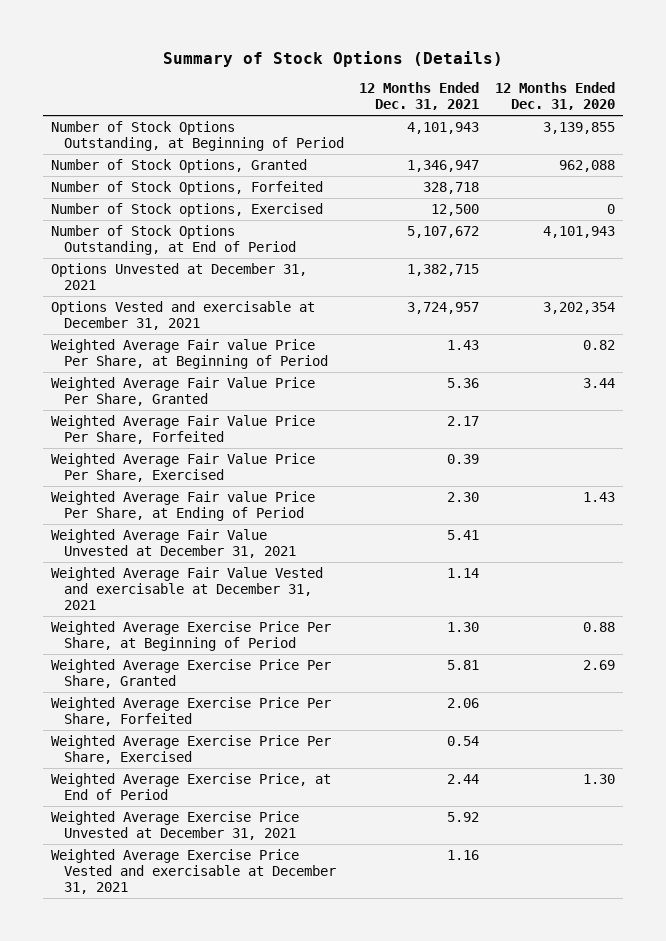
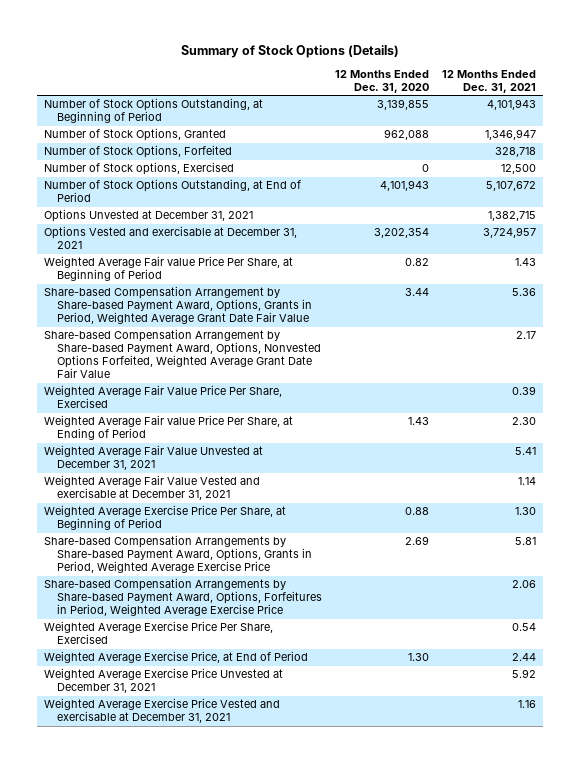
[51,376,316,406] Weighted Average Fair Value Price Per Share, Granted -> [44,286,312,325] Share-based Compensation Arrangement by Share-based Payment Award, Options, Grants in Period, Weighted Average Grant Date Fair Value
[51,414,316,444] Weighted Average Fair Value Price Per Share, Forfeited -> [44,329,321,379] Share-based Compensation Arrangement by Share-based Payment Award, Options, Nonvested Options Forfeited, Weighted Average Grant Date Fair Value
[51,658,332,688] Weighted Average Exercise Price Per Share, Granted -> [44,535,312,574] Share-based Compensation Arrangements by Share-based Payment Award, Options, Grants in Period, Weighted Average Exercise Price
[51,696,332,726] Weighted Average Exercise Price Per Share, Forfeited -> [44,578,322,617] Share-based Compensation Arrangements by Share-based Payment Award, Options, Forfeitures in Period, Weighted Average Exercise Price

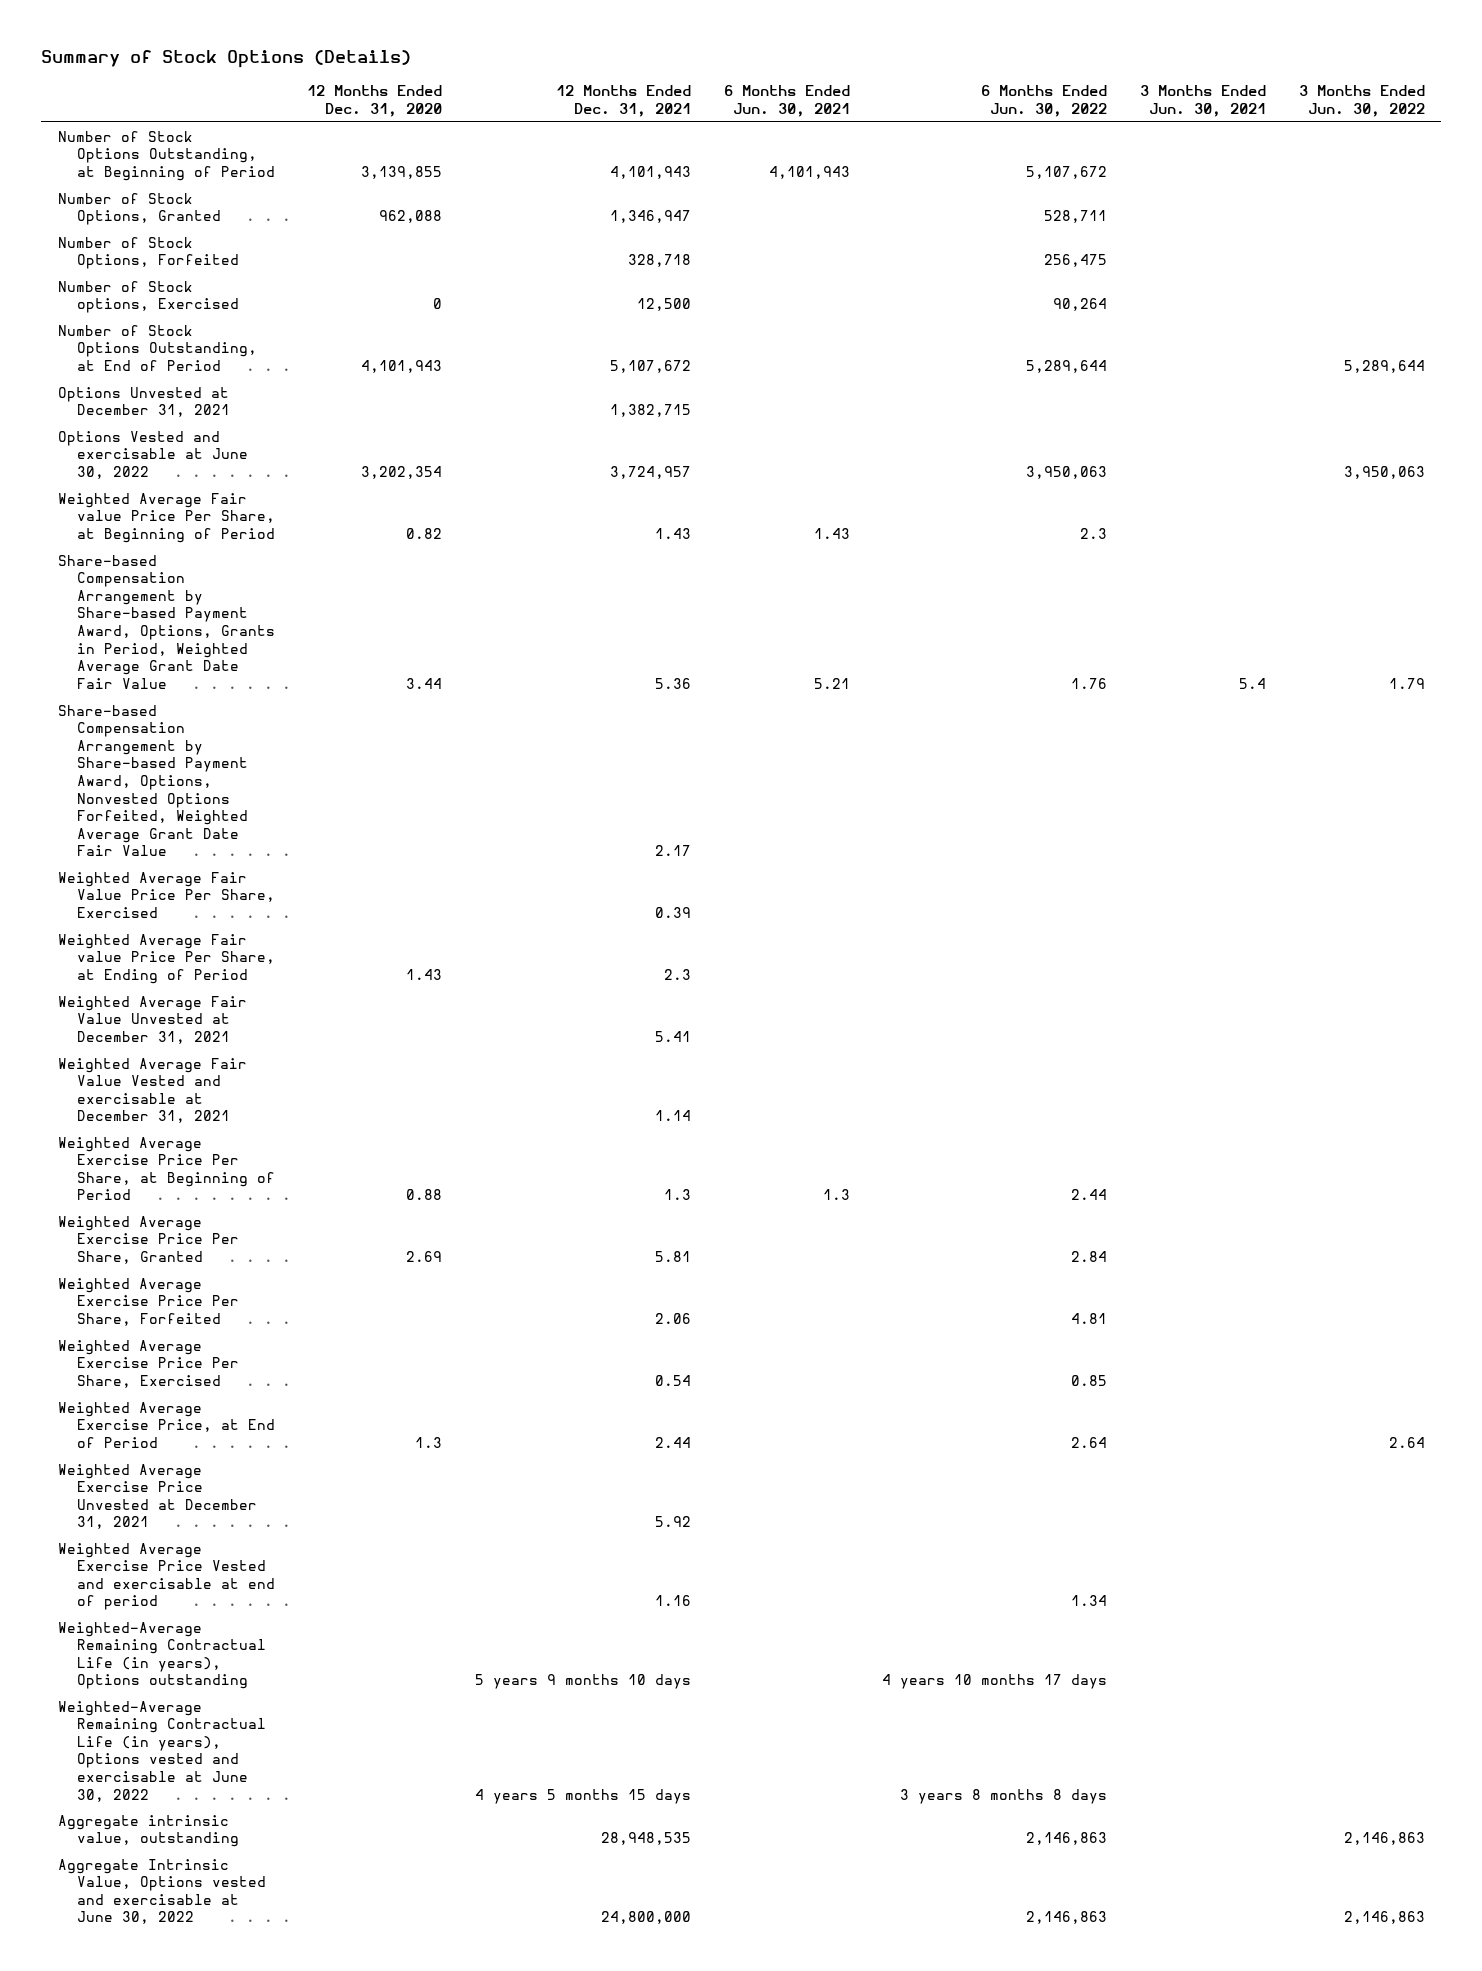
none -> [723,85,850,117] 6 Months Ended Jun. 30, 2021
none -> [981,85,1108,117] 6 Months Ended Jun. 30, 2022
none -> [1139,85,1266,117] 3 Months Ended Jun. 30, 2021
none -> [1298,85,1425,117] 3 Months Ended Jun. 30, 2022
[44,226,298,250] Options Vested and exercisable at December 31, 2021 -> [57,430,248,479] Options Vested and exercisable at June 30, 2022
[512,417,537,426] 2.30 -> [663,968,691,980] 2.3
[515,507,537,516] 1.30 -> [663,1189,691,1201] 1.3
[44,535,312,574] Share-based Compensation Arrangements by Share-based Payment Award, Options, Grants in Period, Weighted Average Exercise Price -> [57,1215,239,1264] Weighted Average Exercise Price Per Share, Granted
[44,578,322,617] Share-based Compensation Arrangements by Share-based Payment Award, Options, Forfeitures in Period, Weighted Average Exercise Price -> [57,1277,239,1326] Weighted Average Exercise Price Per Share, Forfeited
[408,653,430,662] 1.30 -> [415,1436,443,1448] 1.3
[44,698,281,724] Weighted Average Exercise Price Vested and exercisable at December 31, 2021 -> [57,1542,275,1611] Weighted Average Exercise Price Vested and exercisable at end of period
none -> [57,1621,266,1690] Weighted-Average Remaining Contractual Life (in years), Options outstanding
none -> [57,1700,266,1802] Weighted-Average Remaining Contractual Life (in years), Options vested and exercisable at June 30, 2022
none -> [57,1814,239,1848] Aggregate intrinsic value, outstanding
none -> [57,1858,266,1925] Aggregate Intrinsic Value, Options vested and exercisable at June 30, 2022

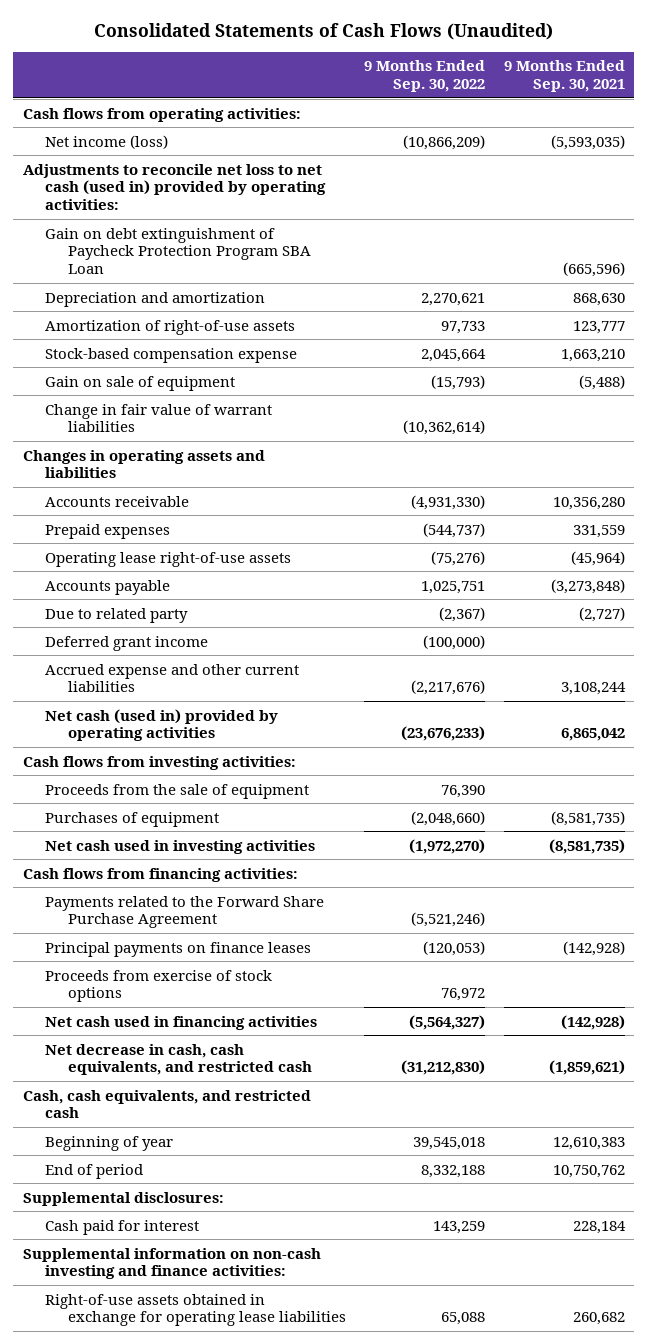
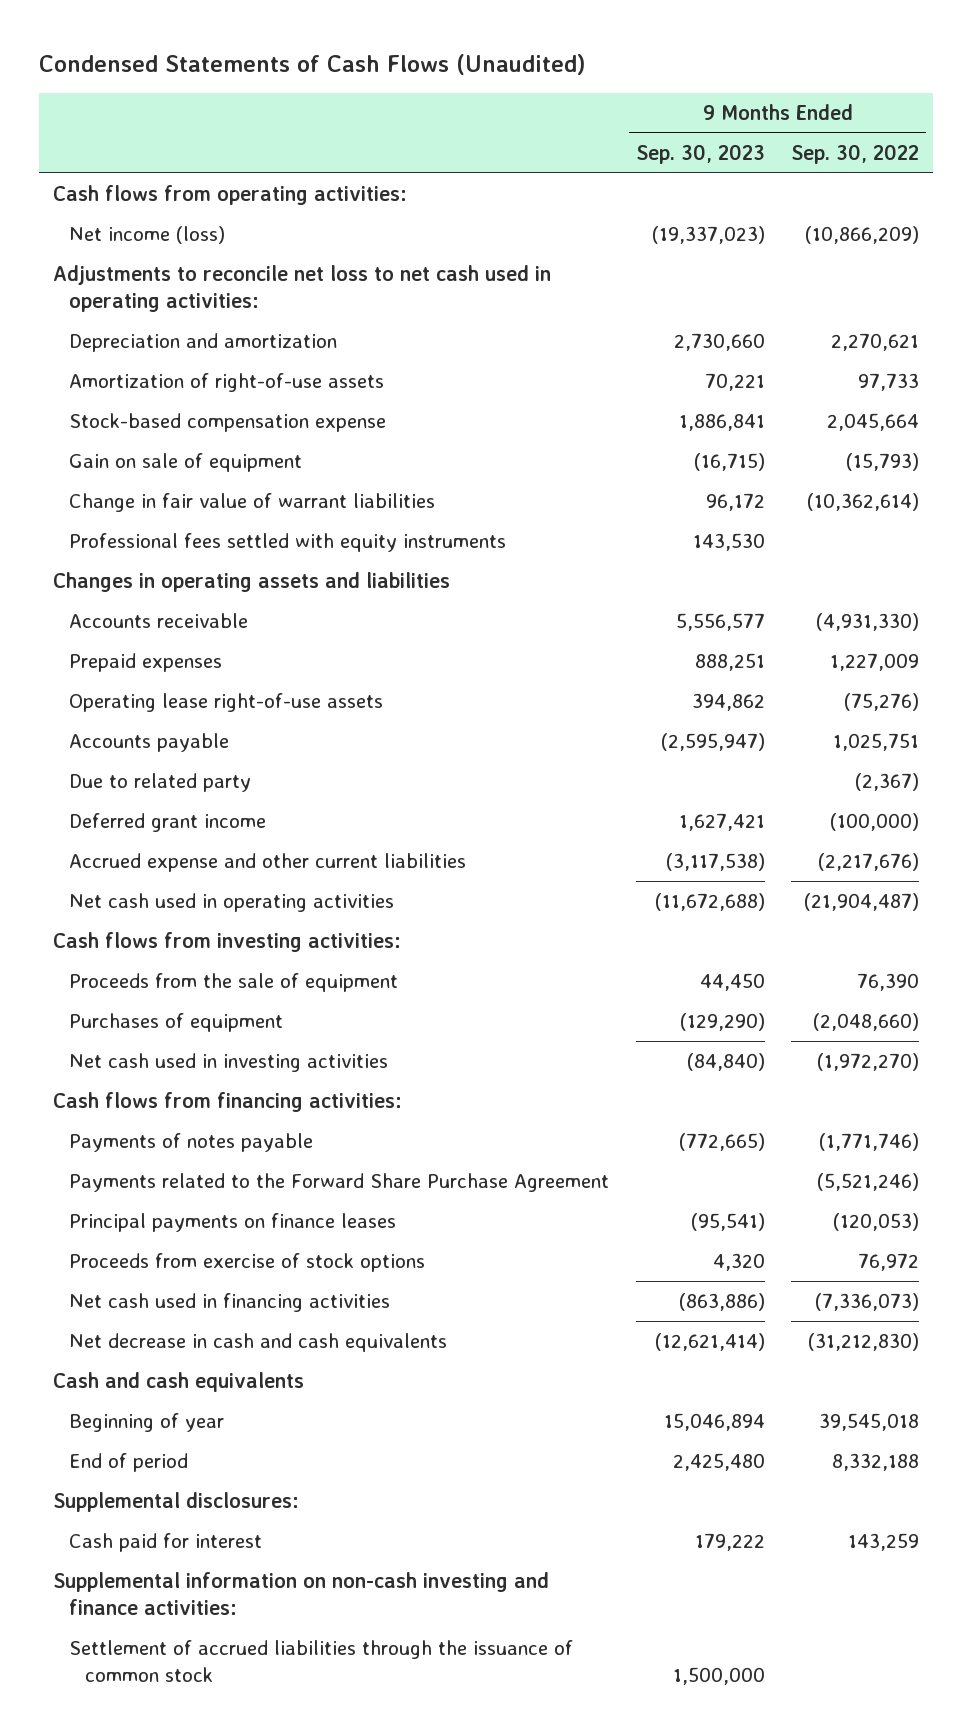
[93,22,553,40] Consolidated Statements of Cash Flows (Unaudited) -> [39,53,587,75] Condensed Statements of Cash Flows (Unaudited)
[503,60,625,93] 9 Months Ended Sep. 30, 2021 -> none
none -> [635,143,765,164] Sep. 30, 2023
[45,227,311,275] Gain on debt extinguishment of Paycheck Protection Program SBA Loan -> none
[22,163,327,211] Adjustments to reconcile net loss to net cash (used in) provided by operating activities: -> [52,265,551,312] Adjustments to reconcile net loss to net cash used in operating activities:
none -> [68,533,506,553] Professional fees settled with equity instruments
[423,522,486,538] (544,737) -> [830,653,920,672] 1,227,009
[45,708,279,742] Net cash (used in) provided by operating activities -> [68,893,394,913] Net cash used in operating activities
[401,726,486,742] (23,676,233) -> [804,893,920,912] (21,904,487)
none -> [68,1133,313,1153] Payments of notes payable
[409,1014,486,1030] (5,564,327) -> [815,1293,920,1312] (7,336,073)
[45,1043,312,1076] Net decrease in cash, cash equivalents, and restricted cash -> [68,1333,447,1353] Net decrease in cash and cash equivalents
[22,1089,311,1119] Cash, cash equivalents, and restricted cash -> [52,1372,304,1393] Cash and cash equivalents
[45,1293,346,1327] Right-of-use assets obtained in exchange for operating lease liabilities -> none
none -> [68,1640,573,1682] Settlement of accrued liabilities through the issuance of common stock

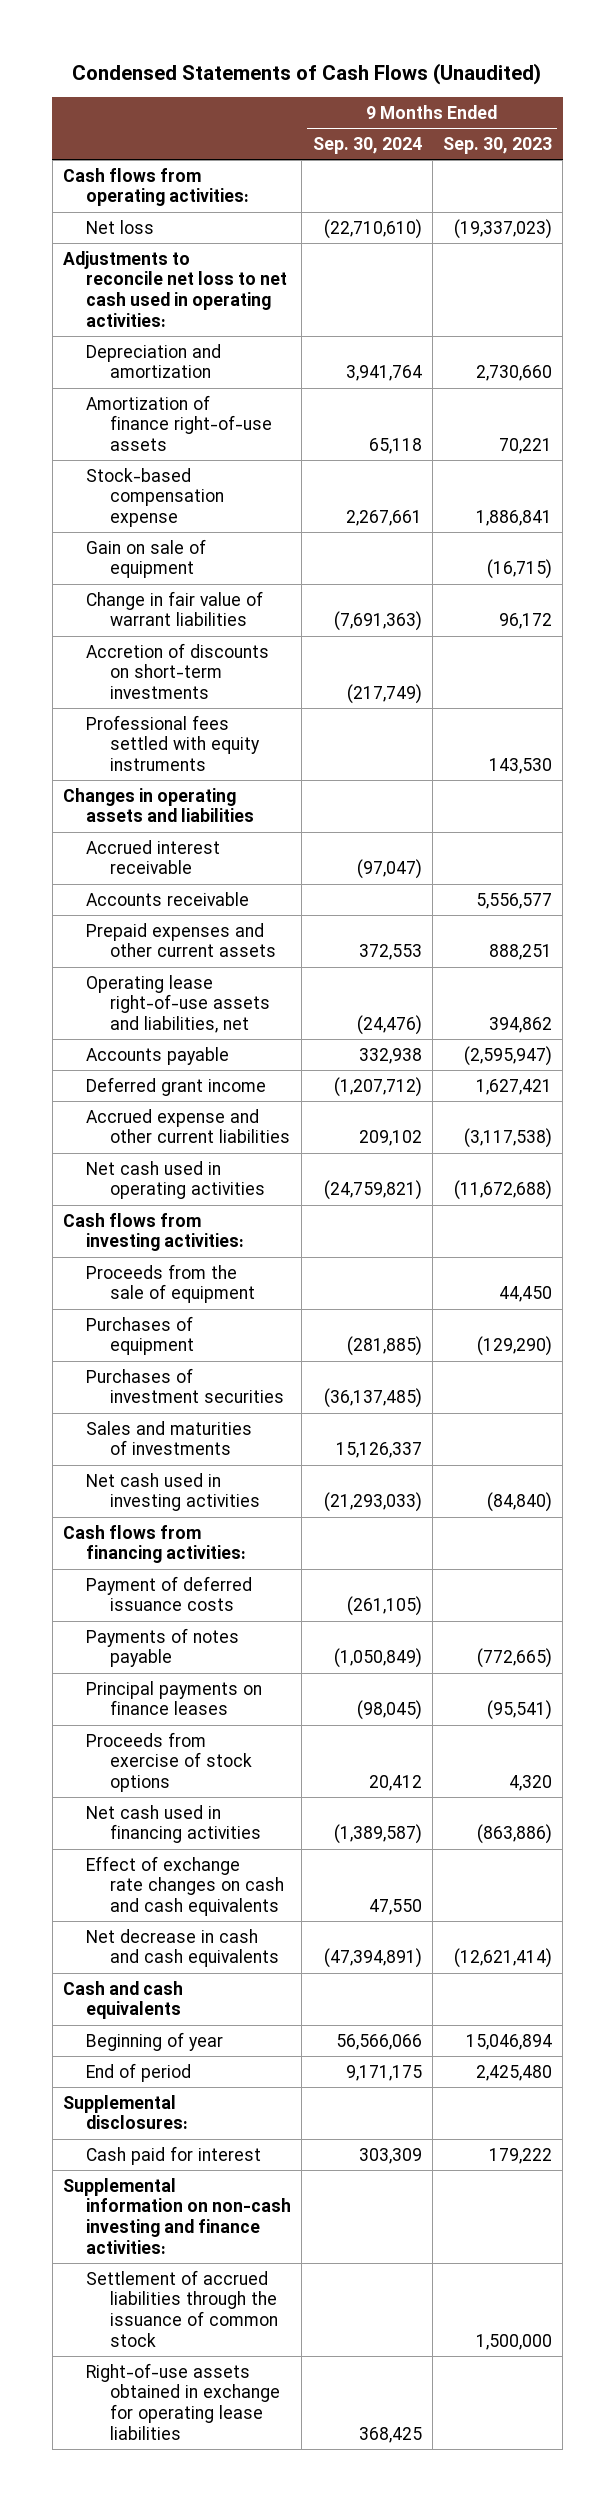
[791,143,920,164] Sep. 30, 2022 -> none
none -> [312,136,422,154] Sep. 30, 2024
[68,226,225,245] Net income (loss) -> [86,219,155,234] Net loss
[68,373,384,393] Amortization of right-of-use assets -> [86,394,272,452] Amortization of finance right-of-use assets
none -> [86,642,270,700] Accretion of discounts on short-term investments
none -> [86,839,221,875] Accrued interest receivable
[68,653,222,673] Prepaid expenses -> [86,922,276,958] Prepaid expenses and other current assets
[68,693,383,713] Operating lease right-of-use assets -> [86,974,270,1034] Operating lease right-of-use assets and liabilities, net
[68,773,251,793] Due to related party -> none
none -> [86,1367,284,1404] Purchases of investment securities
none -> [86,1420,253,1456] Sales and maturities of investments
none -> [86,1575,253,1612] Payment of deferred issuance costs
[68,1173,609,1193] Payments related to the Forward Share Purchase Agreement -> none
none -> [86,1855,284,1917] Effect of exchange rate changes on cash and cash equivalents
none -> [86,2362,280,2440] Right-of-use assets obtained in exchange for operating lease liabilities

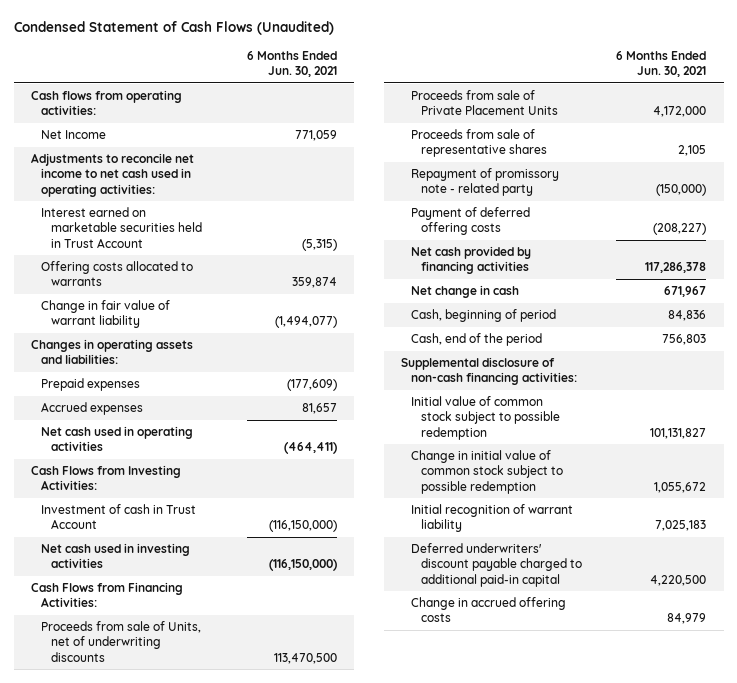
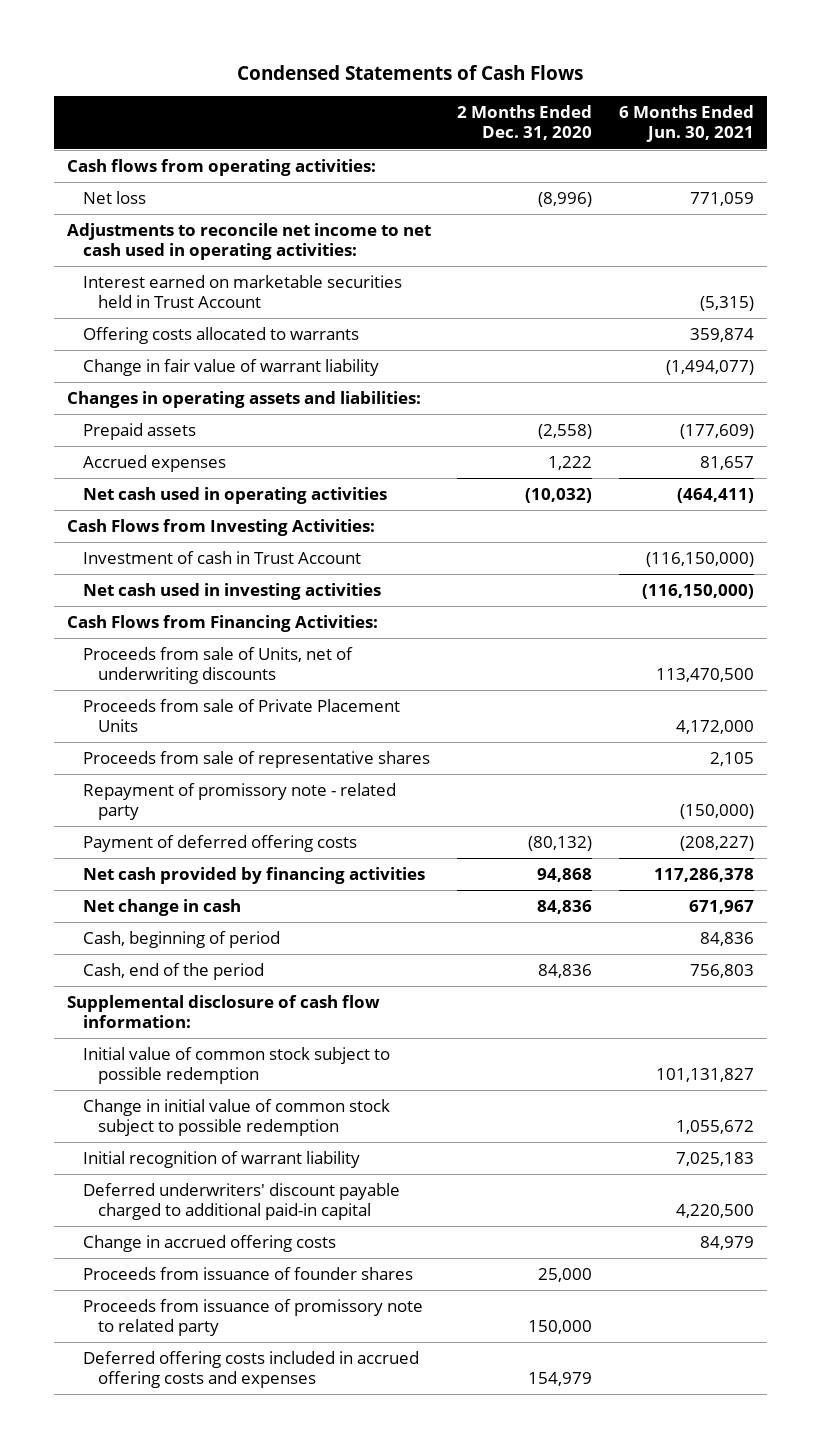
[13,21,334,36] Condensed Statement of Cash Flows (Unaudited) -> [237,64,584,80] Condensed Statements of Cash Flows
none -> [457,105,593,141] 2 Months Ended Dec. 31, 2020
[40,130,106,140] Net Income -> [82,191,146,205] Net loss
[40,378,140,392] Prepaid expenses -> [82,423,196,441] Prepaid assets
[400,357,577,386] Supplemental disclosure of non-cash financing activities: -> [66,995,380,1029] Supplemental disclosure of cash flow information:
none -> [82,1267,413,1281] Proceeds from issuance of founder shares
none -> [82,1299,423,1337] Proceeds from issuance of promissory note to related party
none -> [82,1351,419,1389] Deferred offering costs included in accrued offering costs and expenses

